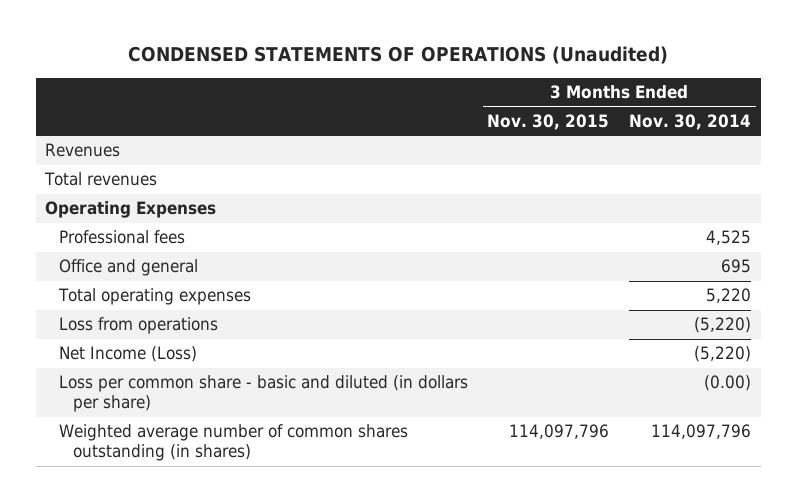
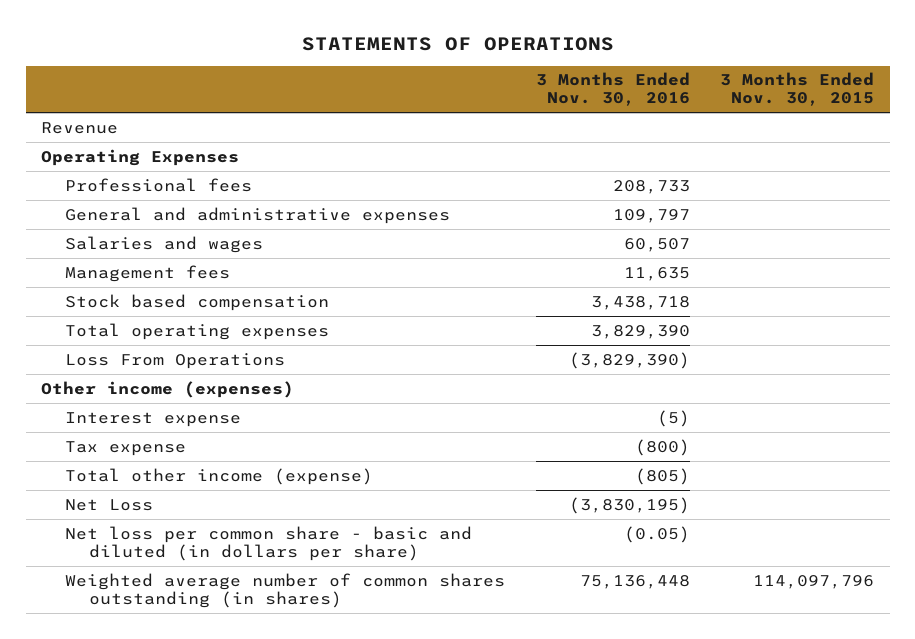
[128,46,669,65] CONDENSED STATEMENTS OF OPERATIONS (Unaudited) -> [301,36,614,51] STATEMENTS OF OPERATIONS
[628,113,751,130] Nov. 30, 2014 -> none
none -> [535,72,690,107] 3 Months Ended Nov. 30, 2016
[44,172,158,187] Total revenues -> none
[45,143,121,158] Revenues -> [41,121,119,134] Revenue
[59,259,199,277] Office and general -> [64,206,450,224] General and administrative expenses
none -> [64,235,263,253] Salaries and wages
none -> [64,264,230,282] Management fees
none -> [64,293,329,311] Stock based compensation
[59,317,219,335] Loss from operations -> [64,352,285,369] Loss From Operations
none -> [41,380,295,398] Other income (expenses)
none -> [64,411,241,427] Interest expense
none -> [64,440,186,456] Tax expense
none -> [64,467,373,485] Total other income (expense)
[59,346,198,363] Net Income (Loss) -> [64,498,153,511] Net Loss
[59,375,469,413] Loss per common share - basic and diluted (in dollars per share) -> [64,525,472,561] Net loss per common share - basic and diluted (in dollars per share)

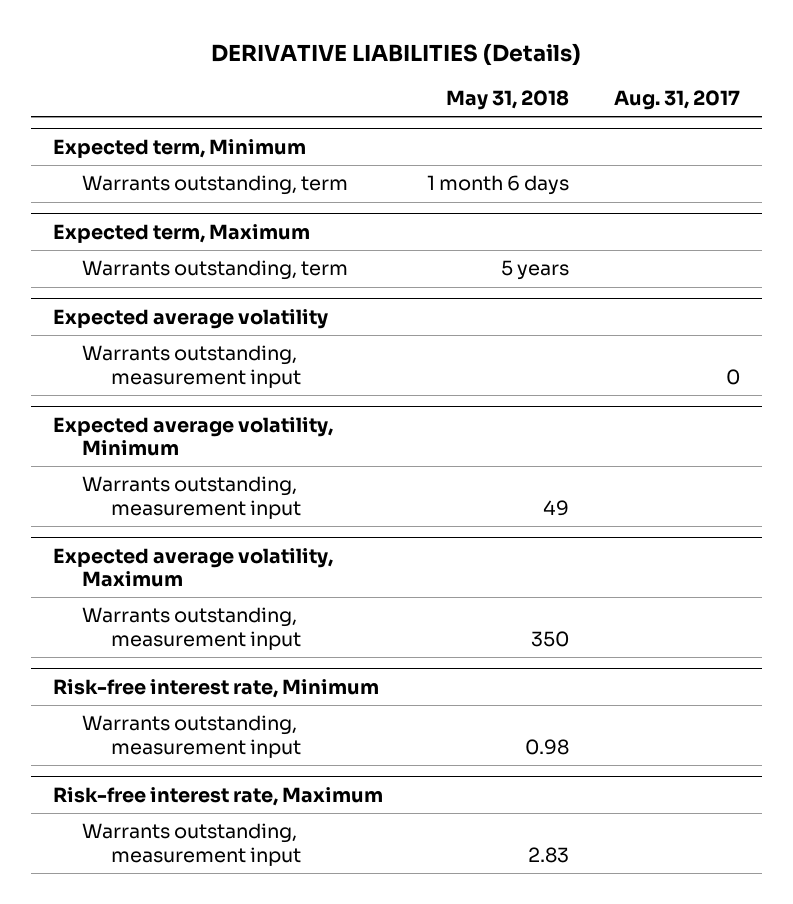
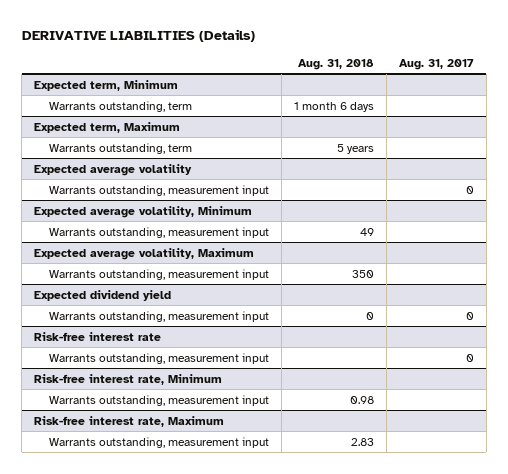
[446,90,570,111] May 31, 2018 -> none
none -> [298,58,375,70] Aug. 31, 2018
none -> [34,289,172,301] Expected dividend yield
none -> [49,310,270,322] Warrants outstanding, measurement input
none -> [34,331,162,341] Risk-free interest rate
none -> [49,352,270,364] Warrants outstanding, measurement input

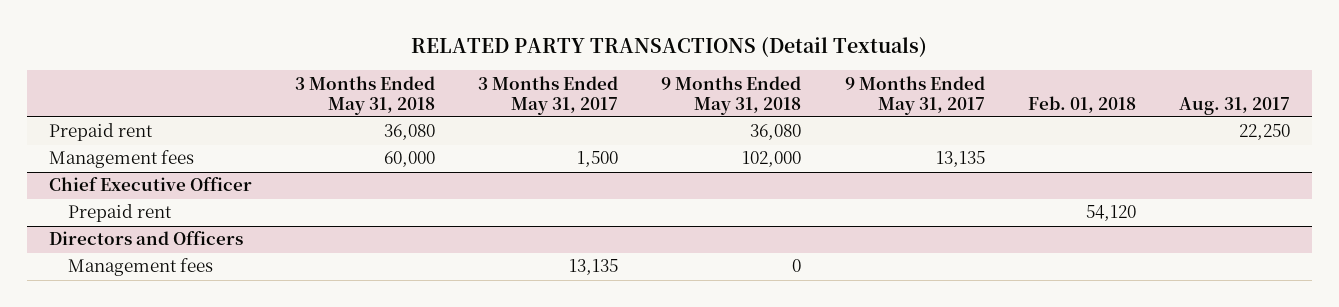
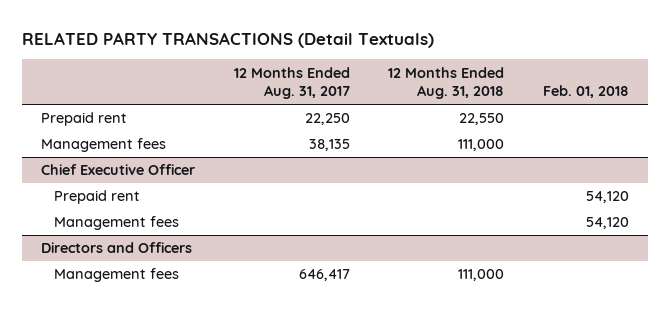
[294,75,435,115] 3 Months Ended May 31, 2018 -> none
[478,75,619,115] 3 Months Ended May 31, 2017 -> none
[661,75,802,115] 9 Months Ended May 31, 2018 -> none
[844,75,985,115] 9 Months Ended May 31, 2017 -> none
[1179,96,1291,115] Aug. 31, 2017 -> none
none -> [233,66,350,100] 12 Months Ended Aug. 31, 2017
none -> [388,66,505,100] 12 Months Ended Aug. 31, 2018
none -> [53,216,179,231] Management fees

